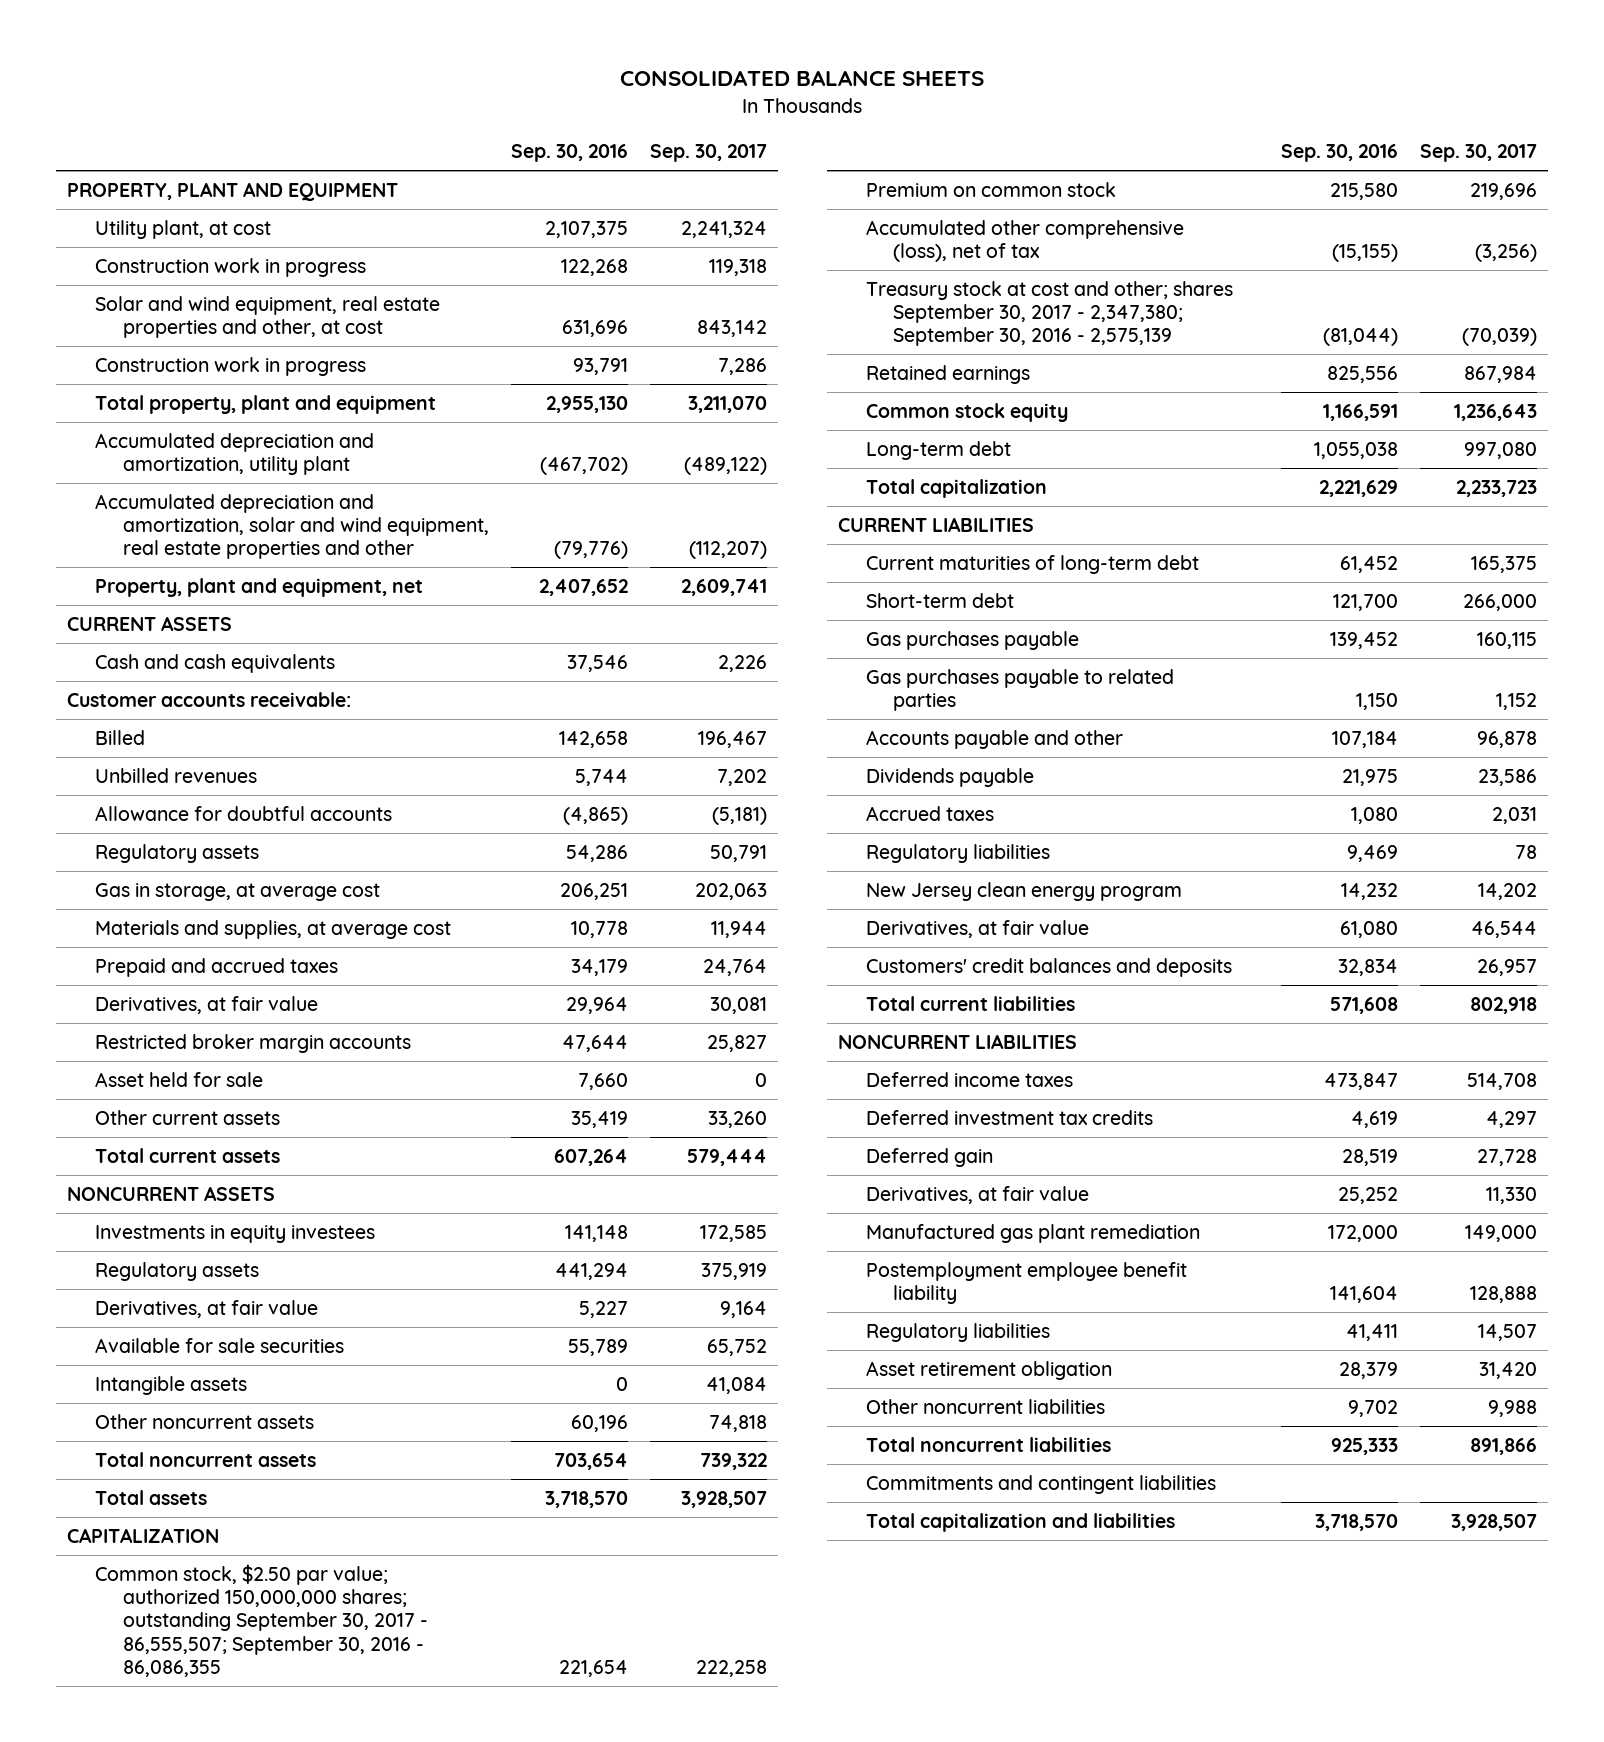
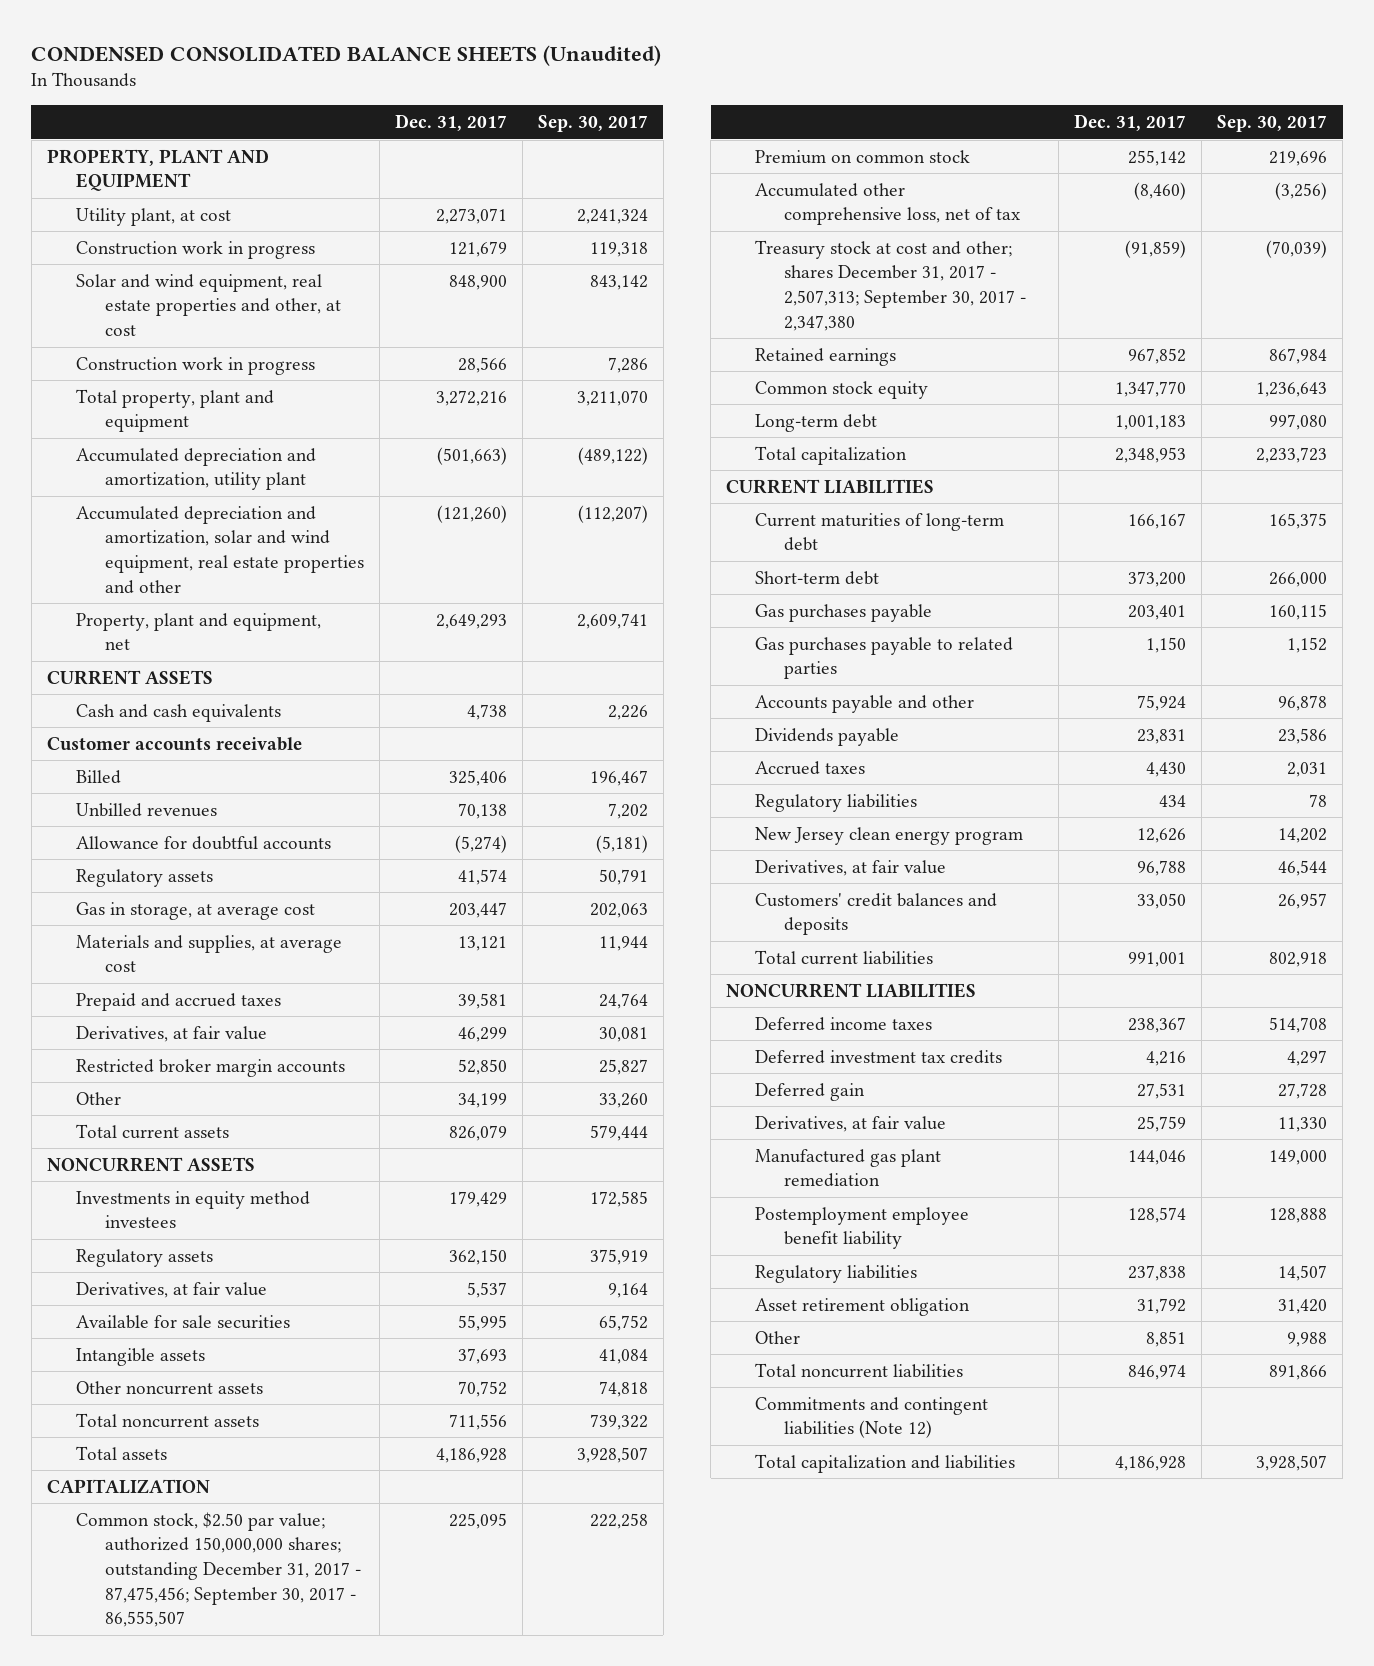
[620,70,985,87] CONSOLIDATED BALANCE SHEETS -> [31,44,662,66] CONDENSED CONSOLIDATED BALANCE SHEETS (Unaudited)
[510,144,628,163] Sep. 30, 2016 -> none
none -> [394,114,507,132] Dec. 31, 2017
[66,691,351,707] Customer accounts receivable: -> [46,736,302,751] Customer accounts receivable
[94,1071,263,1087] Asset held for sale -> none
[94,1109,280,1125] Other current assets -> [75,1091,121,1105] Other
[94,1224,375,1243] Investments in equity investees -> [75,1190,310,1229] Investments in equity method investees
[94,1563,428,1678] Common stock, $2.50 par value; authorized 150,000,000 shares; outstanding September 30, 2017 - 86,555,507; September 30, 2016 - 86,086,355 -> [75,1511,361,1628] Common stock, $2.50 par value; authorized 150,000,000 shares; outstanding December 31, 2017 - 87,475,456; September 30, 2017 - 86,555,507
[865,219,1184,263] Accumulated other comprehensive (loss), net of tax -> [755,182,1022,226] Accumulated other comprehensive loss, net of tax
[865,280,1233,347] Treasury stock at cost and other; shares September 30, 2017 - 2,347,380; September 30, 2016 - 2,575,139 -> [755,239,1027,331] Treasury stock at cost and other; shares December 31, 2017 - 2,507,313; September 30, 2017 - 2,347,380
[865,1398,1105,1414] Other noncurrent liabilities -> [755,1330,801,1344] Other
[865,1474,1216,1494] Commitments and contingent liabilities -> [755,1396,989,1439] Commitments and contingent liabilities (Note 12)

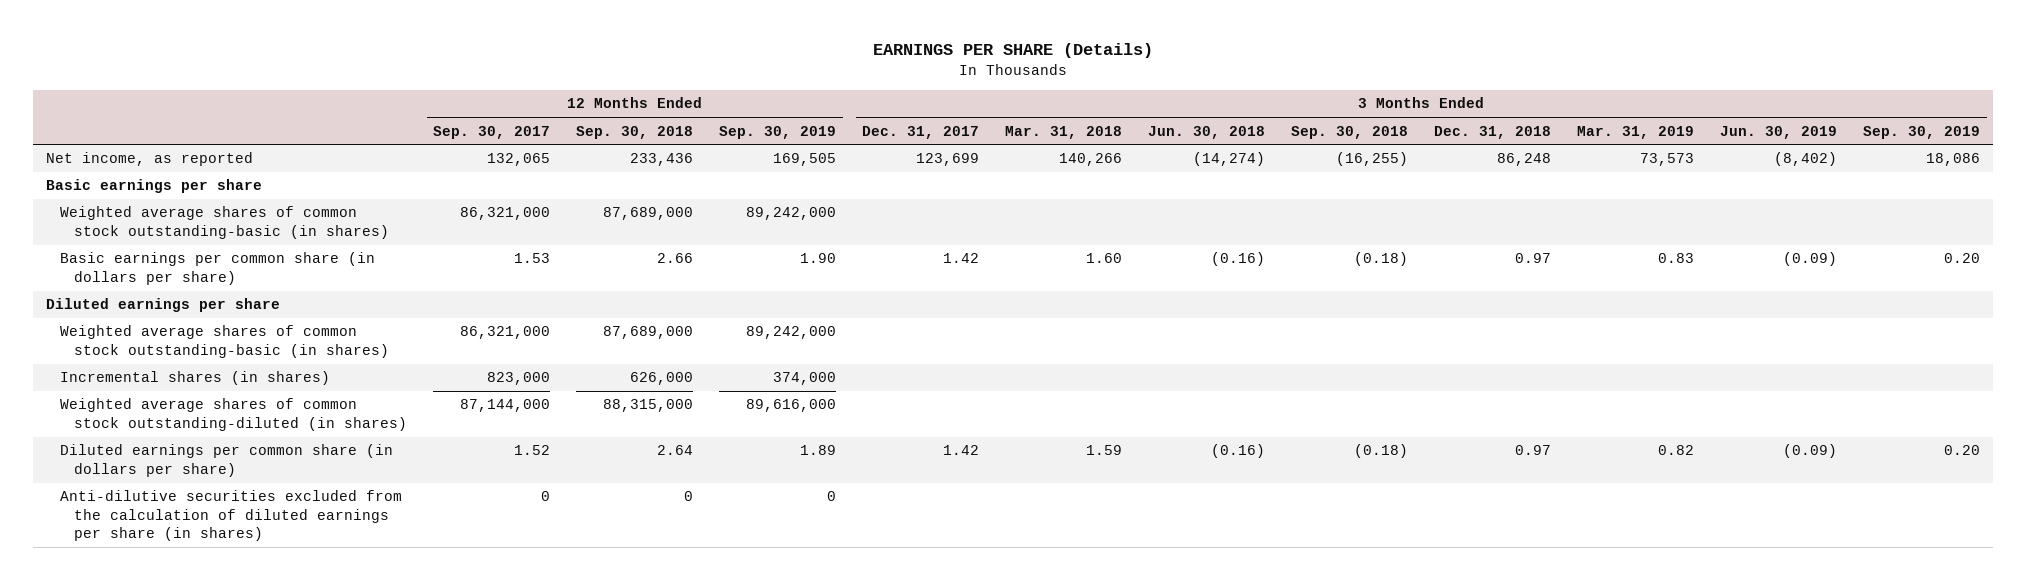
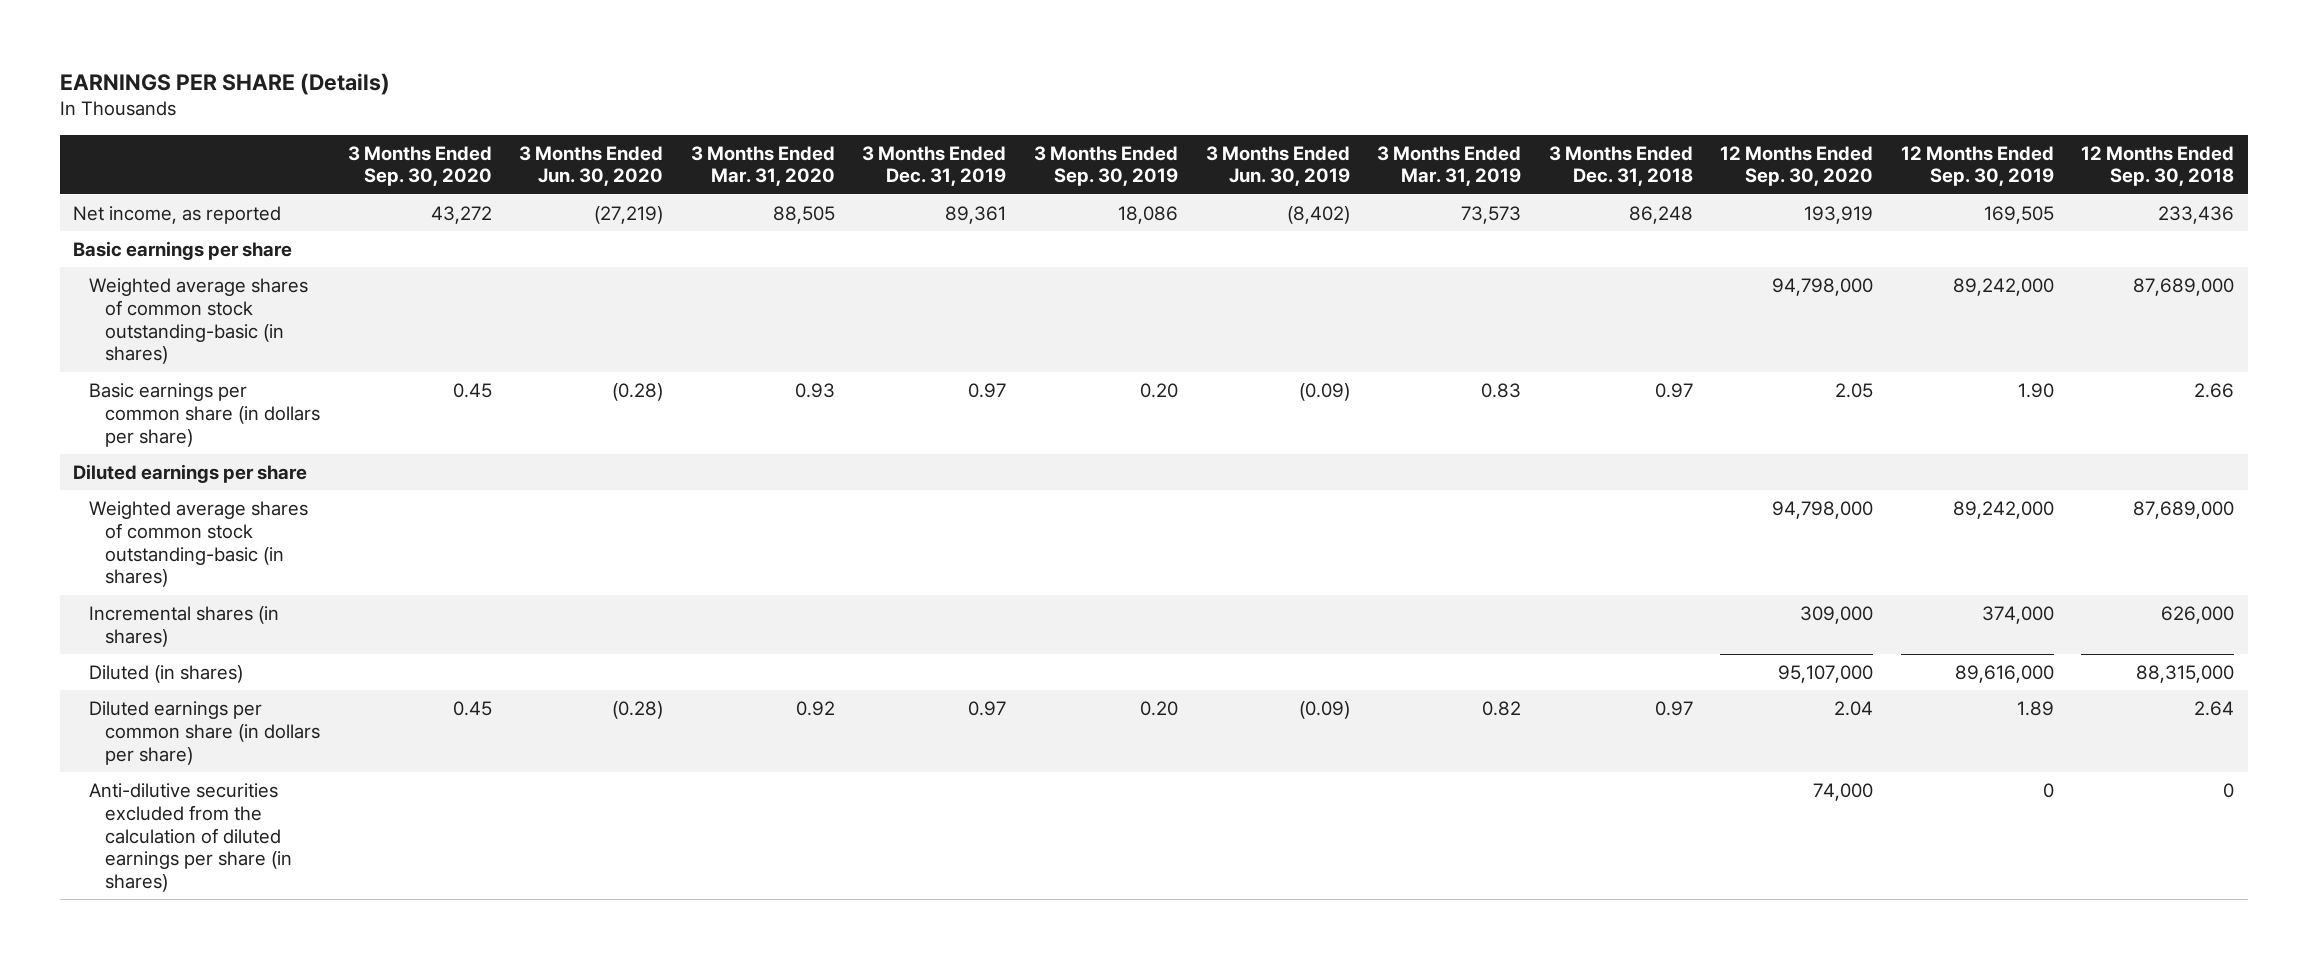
[433,125,551,139] Sep. 30, 2017 -> none
[862,125,980,139] Dec. 31, 2017 -> none
[1005,125,1123,139] Mar. 31, 2018 -> none
[1148,125,1266,139] Jun. 30, 2018 -> none
[1291,125,1409,139] Sep. 30, 2018 -> none
none -> [347,145,492,187] 3 Months Ended Sep. 30, 2020
none -> [519,145,664,187] 3 Months Ended Jun. 30, 2020
none -> [690,145,835,187] 3 Months Ended Mar. 31, 2020
none -> [862,145,1007,187] 3 Months Ended Dec. 31, 2019
none -> [1720,145,1874,187] 12 Months Ended Sep. 30, 2020
[59,398,408,431] Weighted average shares of common stock outstanding-diluted (in shares) -> [89,664,244,683] Diluted (in shares)

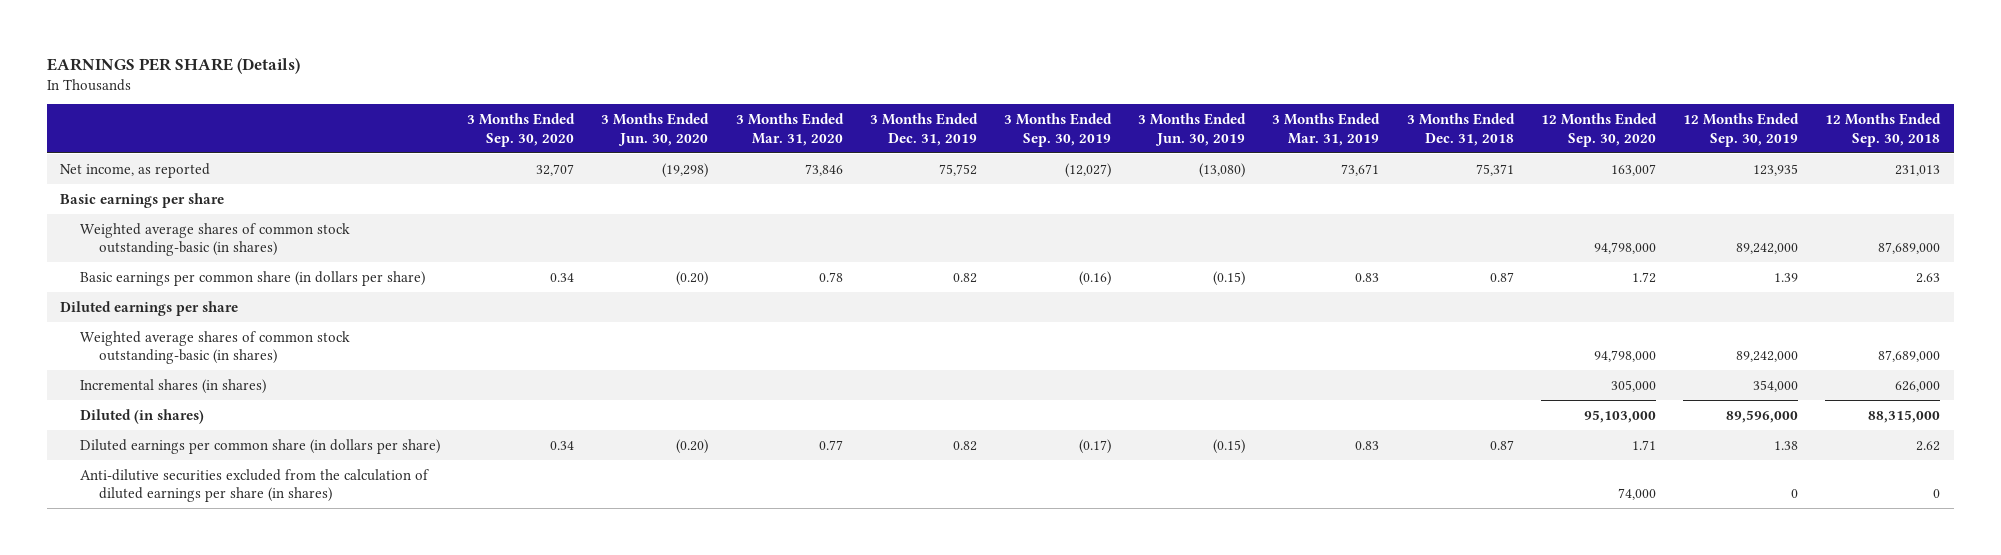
[430,205,492,224] 43,272 -> [536,163,575,176] 32,707
[594,205,664,224] (27,219) -> [662,162,709,178] (19,298)
[772,205,835,224] 88,505 -> [804,163,843,176] 73,846
[945,205,1007,224] 89,361 -> [938,163,977,176] 75,752
[1118,205,1179,224] 18,086 -> [1064,162,1111,178] (12,027)
[1286,205,1350,224] (8,402) -> [1199,162,1246,178] (13,080)
[1461,205,1522,224] 73,573 -> [1341,163,1380,176] 73,671
[1628,205,1693,224] 86,248 -> [1475,163,1514,176] 75,371
[1804,205,1874,224] 193,919 -> [1610,163,1656,176] 163,007
[1983,205,2054,224] 169,505 -> [1753,163,1799,176] 123,935
[2158,205,2235,224] 233,436 -> [1895,164,1941,176] 231,013
[452,382,492,398] 0.45 -> [550,272,575,282] 0.34
[612,382,664,401] (0.28) -> [676,270,709,286] (0.20)
[794,382,835,398] 0.93 -> [818,271,843,282] 0.78
[968,382,1007,398] 0.97 -> [952,272,977,283] 0.82
[1140,382,1179,398] 0.20 -> [1078,270,1111,286] (0.16)
[1298,382,1350,401] (0.09) -> [1213,270,1246,286] (0.15)
[1654,382,1693,398] 0.97 -> [1489,271,1514,282] 0.87
[1835,382,1874,398] 2.05 -> [1631,271,1656,283] 1.72
[2017,382,2054,398] 1.90 -> [1774,272,1799,282] 1.39
[2194,382,2235,398] 2.66 -> [1916,272,1941,283] 2.63
[1800,605,1874,624] 309,000 -> [1610,379,1656,392] 305,000
[1981,605,2054,624] 374,000 -> [1753,379,1799,392] 354,000
[1778,664,1874,683] 95,107,000 -> [1583,409,1656,423] 95,103,000
[1954,664,2054,683] 89,616,000 -> [1726,409,1799,423] 89,596,000
[452,700,492,716] 0.45 -> [550,440,575,450] 0.34
[612,700,664,719] (0.28) -> [676,438,709,454] (0.20)
[795,700,835,716] 0.92 -> [818,439,843,450] 0.77
[968,700,1007,716] 0.97 -> [952,440,977,451] 0.82
[1140,700,1179,716] 0.20 -> [1078,438,1111,454] (0.17)
[1298,700,1350,719] (0.09) -> [1213,438,1246,454] (0.15)
[1482,700,1522,716] 0.82 -> [1355,440,1380,450] 0.83
[1654,700,1693,716] 0.97 -> [1489,439,1514,450] 0.87
[1834,700,1874,716] 2.04 -> [1631,439,1656,450] 1.71
[2016,700,2054,716] 1.89 -> [1774,440,1799,450] 1.38
[2194,700,2235,716] 2.64 -> [1916,440,1941,451] 2.62

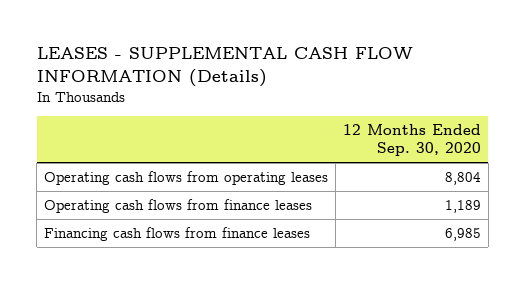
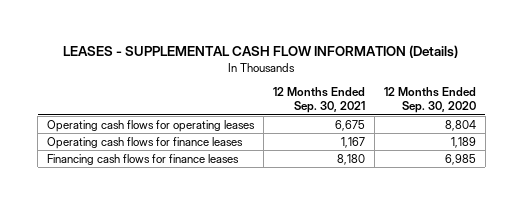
none -> [272,87,365,114] 12 Months Ended Sep. 30, 2021
[44,170,329,185] Operating cash flows from operating leases -> [47,119,256,132] Operating cash flows for operating leases
[44,198,313,213] Operating cash flows from finance leases -> [47,136,244,149] Operating cash flows for finance leases
[44,226,311,241] Financing cash flows from finance leases -> [47,153,240,165] Financing cash flows for finance leases

